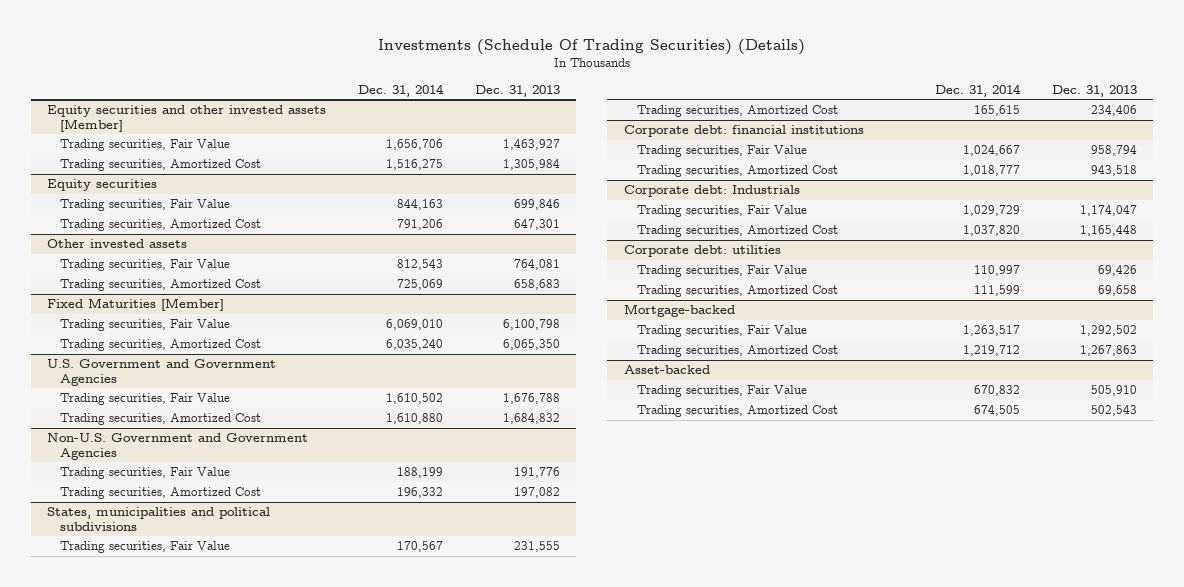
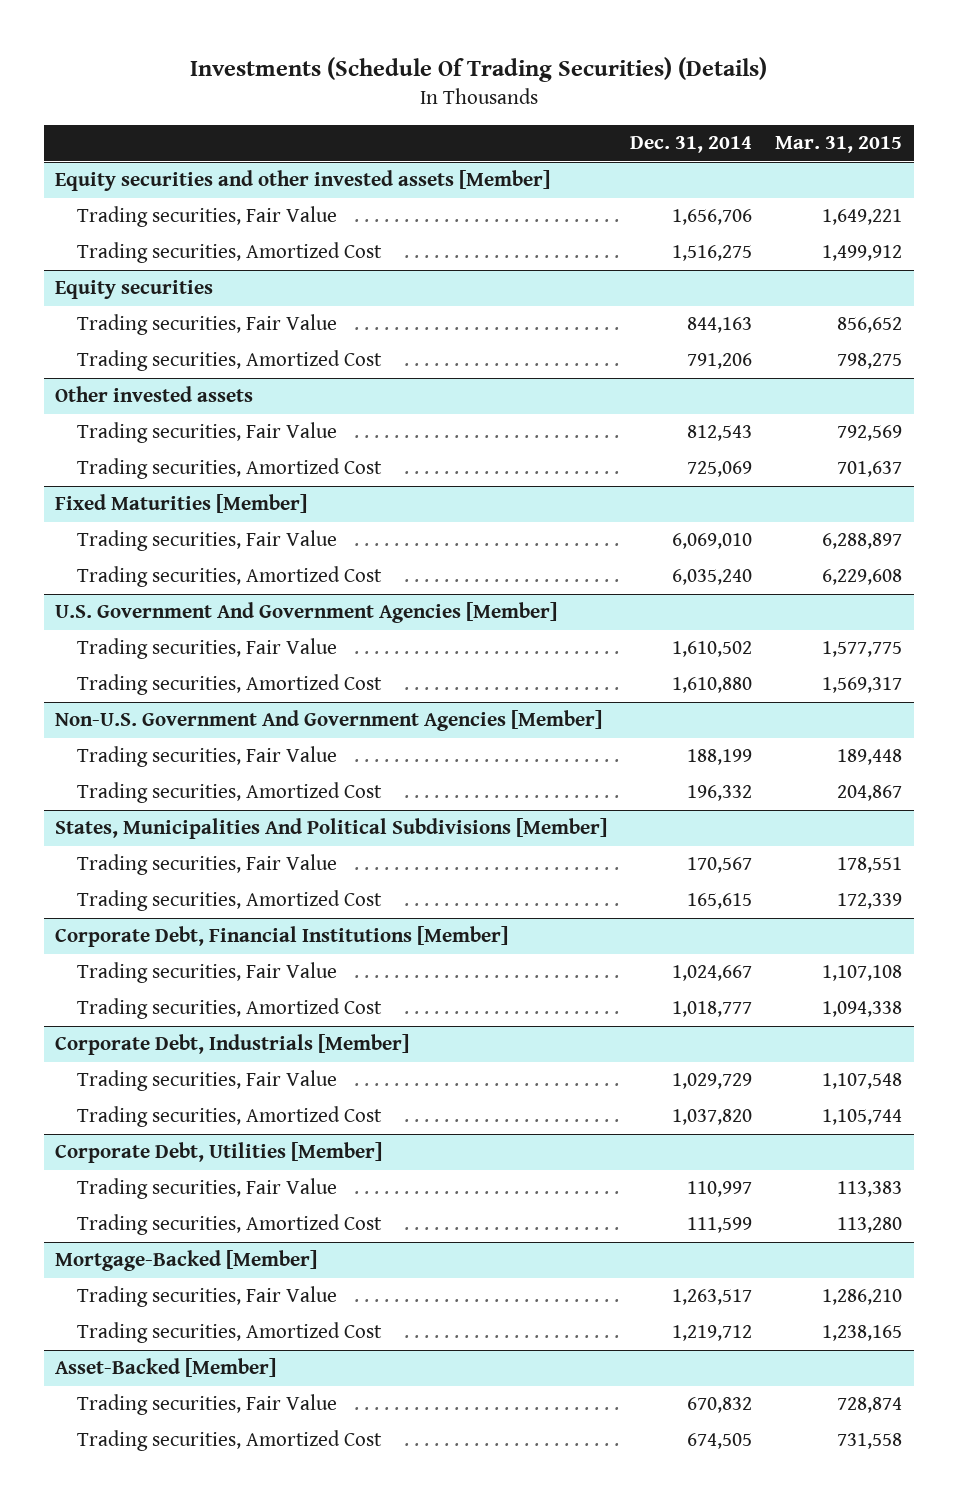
[475,84,561,97] Dec. 31, 2013 -> none
none -> [775,136,903,154] Mar. 31, 2015
[46,359,276,387] U.S. Government and Government Agencies -> [55,602,558,624] U.S. Government And Government Agencies [Member]
[46,433,308,461] Non-U.S. Government and Government Agencies -> [55,710,603,732] Non-U.S. Government And Government Agencies [Member]
[46,507,270,532] States, municipalities and political subdivisions -> [55,818,608,840] States, Municipalities And Political Subdivisions [Member]
[623,125,864,138] Corporate debt: financial institutions -> [55,926,509,948] Corporate Debt, Financial Institutions [Member]
[623,185,800,198] Corporate debt: Industrials -> [55,1034,410,1056] Corporate Debt, Industrials [Member]
[623,245,781,258] Corporate debt: utilities -> [55,1142,383,1164] Corporate Debt, Utilities [Member]
[623,304,735,318] Mortgage-backed -> [55,1250,318,1272] Mortgage-Backed [Member]
[623,365,710,375] Asset-backed -> [55,1358,277,1378] Asset-Backed [Member]

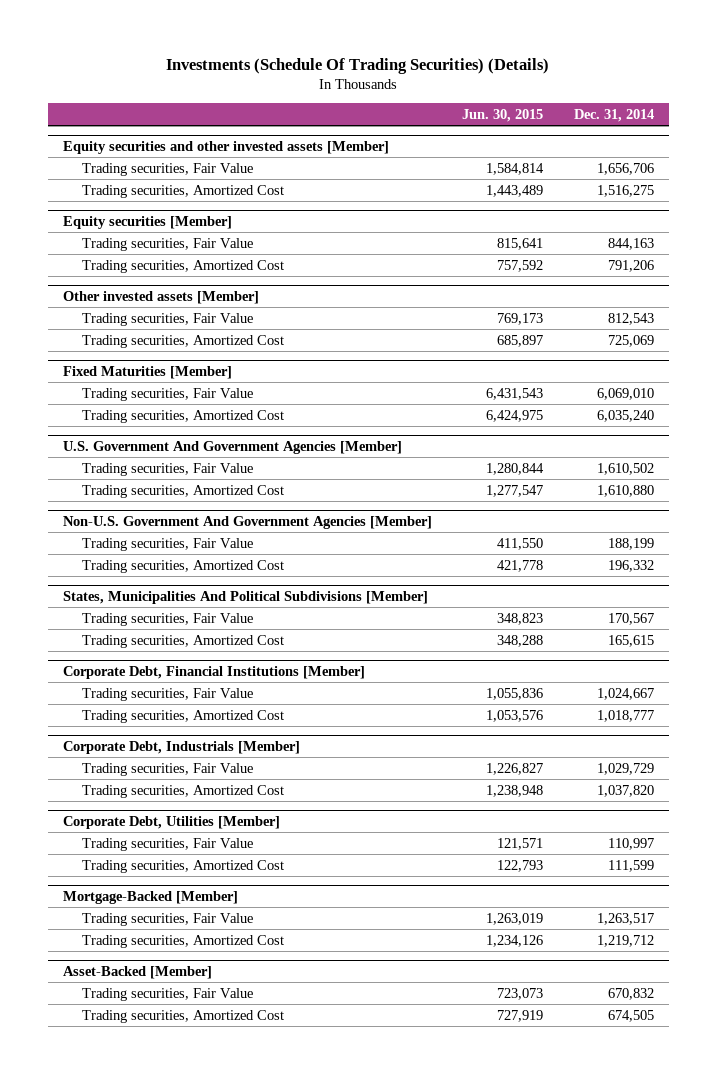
[775,136,903,154] Mar. 31, 2015 -> none
none -> [462,108,544,122] Jun. 30, 2015
[55,280,214,300] Equity securities -> [62,215,232,229] Equity securities [Member]
[55,386,254,403] Other invested assets -> [62,290,259,304] Other invested assets [Member]

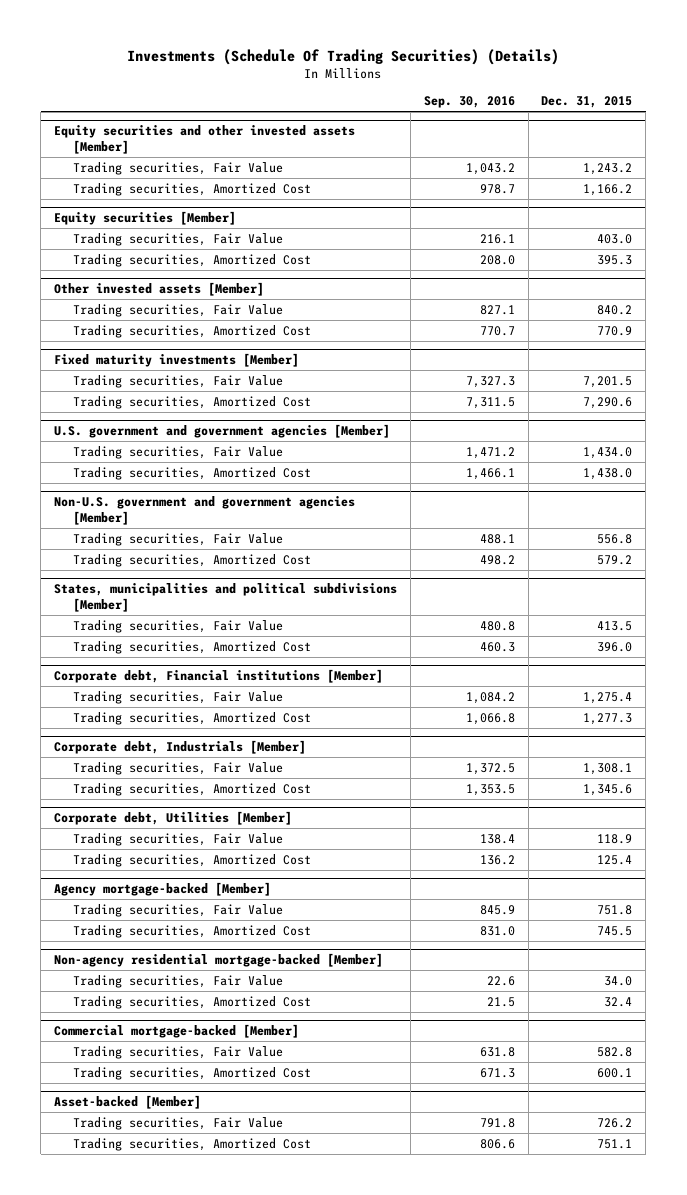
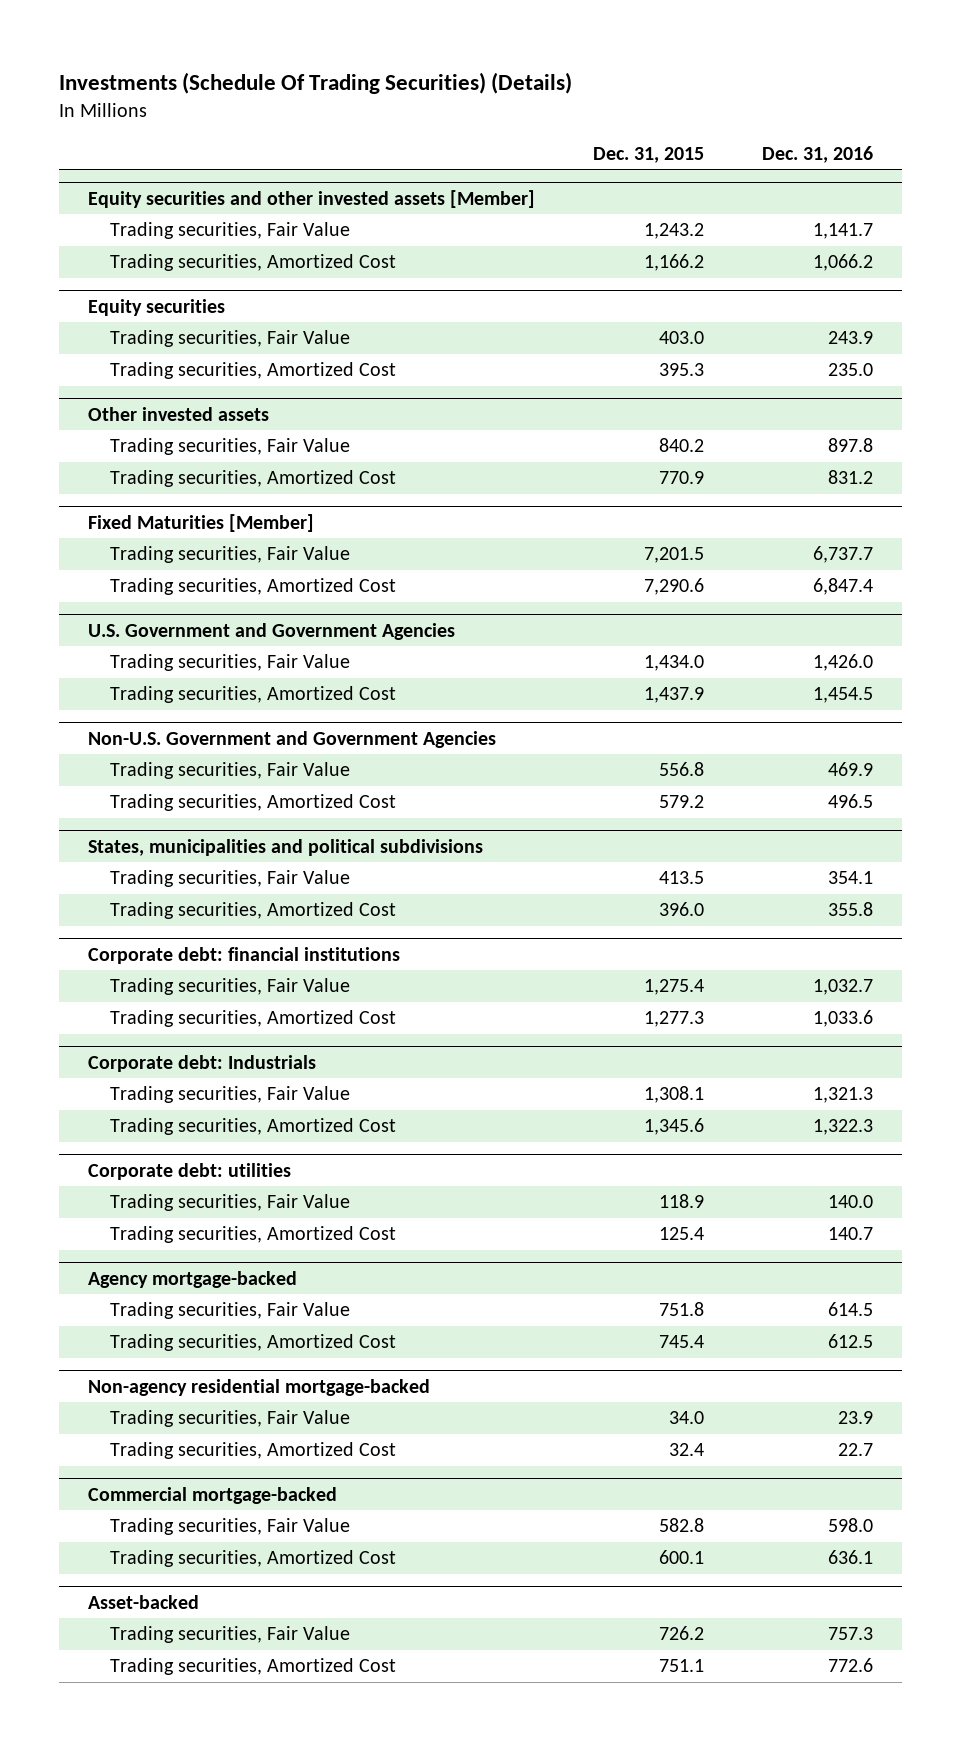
[423,96,515,109] Sep. 30, 2016 -> none
none -> [762,145,874,163] Dec. 31, 2016
[54,210,237,225] Equity securities [Member] -> [87,298,225,316] Equity securities
[54,281,265,296] Other invested assets [Member] -> [87,406,269,421] Other invested assets
[54,352,300,367] Fixed maturity investments [Member] -> [87,513,314,532] Fixed Maturities [Member]
[54,423,391,438] U.S. government and government agencies [Member] -> [87,622,455,640] U.S. Government and Government Agencies
[583,467,633,480] 1,438.0 -> [644,687,705,704] 1,437.9
[54,495,356,526] Non-U.S. government and government agencies [Member] -> [87,730,496,748] Non-U.S. Government and Government Agencies
[54,582,398,613] States, municipalities and political subdivisions [Member] -> [87,838,483,856] States, municipalities and political subdivisions
[54,668,384,683] Corporate debt, Financial institutions [Member] -> [87,946,400,964] Corporate debt: financial institutions
[54,739,307,754] Corporate debt, Industrials [Member] -> [87,1054,316,1072] Corporate debt: Industrials
[54,810,293,825] Corporate debt, Utilities [Member] -> [87,1162,291,1180] Corporate debt: utilities
[54,881,272,896] Agency mortgage-backed [Member] -> [87,1270,297,1288] Agency mortgage-backed
[597,925,633,936] 745.5 -> [659,1335,705,1349] 745.4
[54,952,384,967] Non-agency residential mortgage-backed [Member] -> [87,1378,430,1396] Non-agency residential mortgage-backed
[54,1023,300,1038] Commercial mortgage-backed [Member] -> [87,1486,337,1504] Commercial mortgage-backed
[54,1094,202,1109] Asset-backed [Member] -> [87,1594,199,1609] Asset-backed

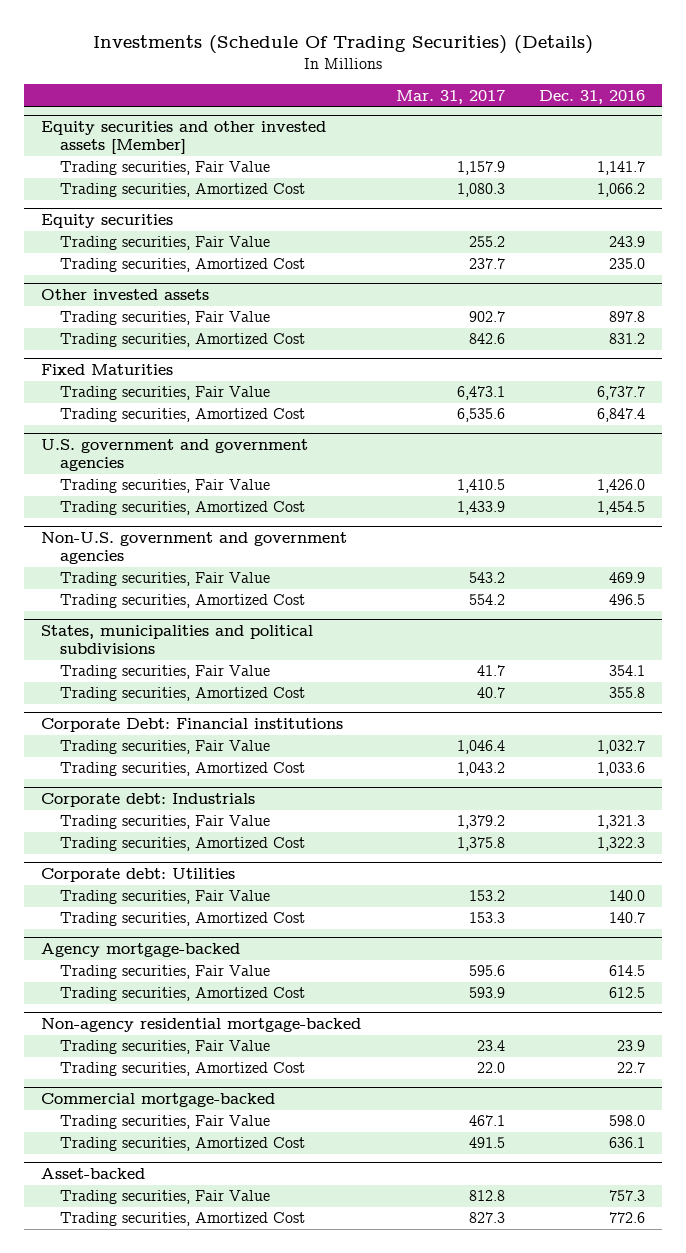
[593,146,705,163] Dec. 31, 2015 -> none
none -> [395,89,505,104] Mar. 31, 2017
[87,513,314,532] Fixed Maturities [Member] -> [41,364,174,376] Fixed Maturities
[87,622,455,640] U.S. Government and Government Agencies -> [41,439,309,472] U.S. government and government agencies
[87,730,496,748] Non-U.S. Government and Government Agencies -> [41,532,348,565] Non-U.S. government and government agencies
[87,946,400,964] Corporate debt: financial institutions -> [41,718,344,733] Corporate Debt: Financial institutions
[87,1162,291,1180] Corporate debt: utilities -> [41,868,236,883] Corporate debt: Utilities

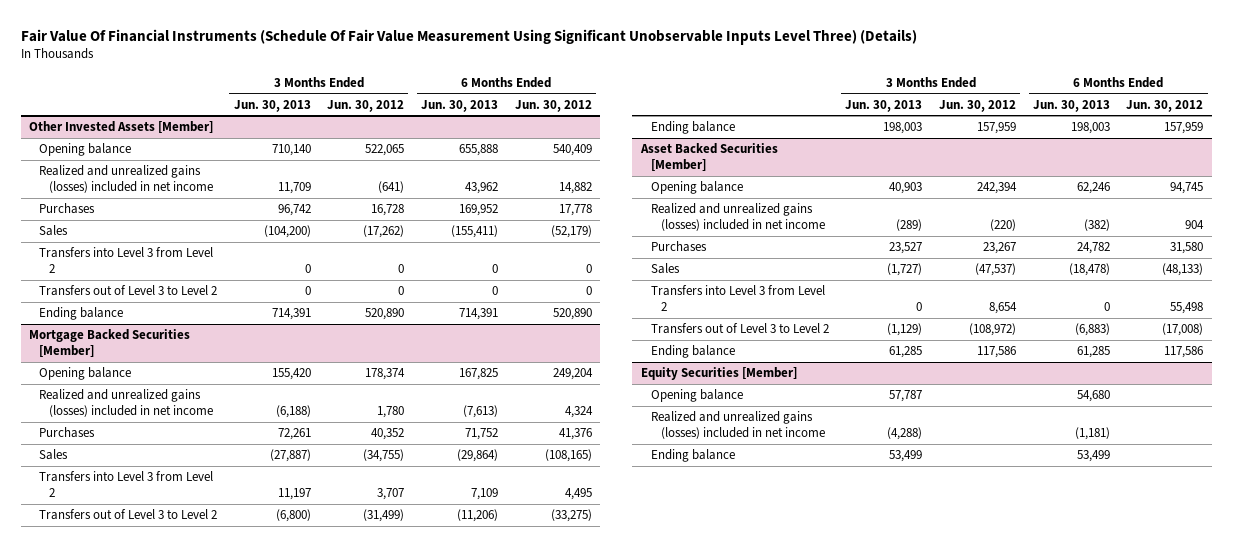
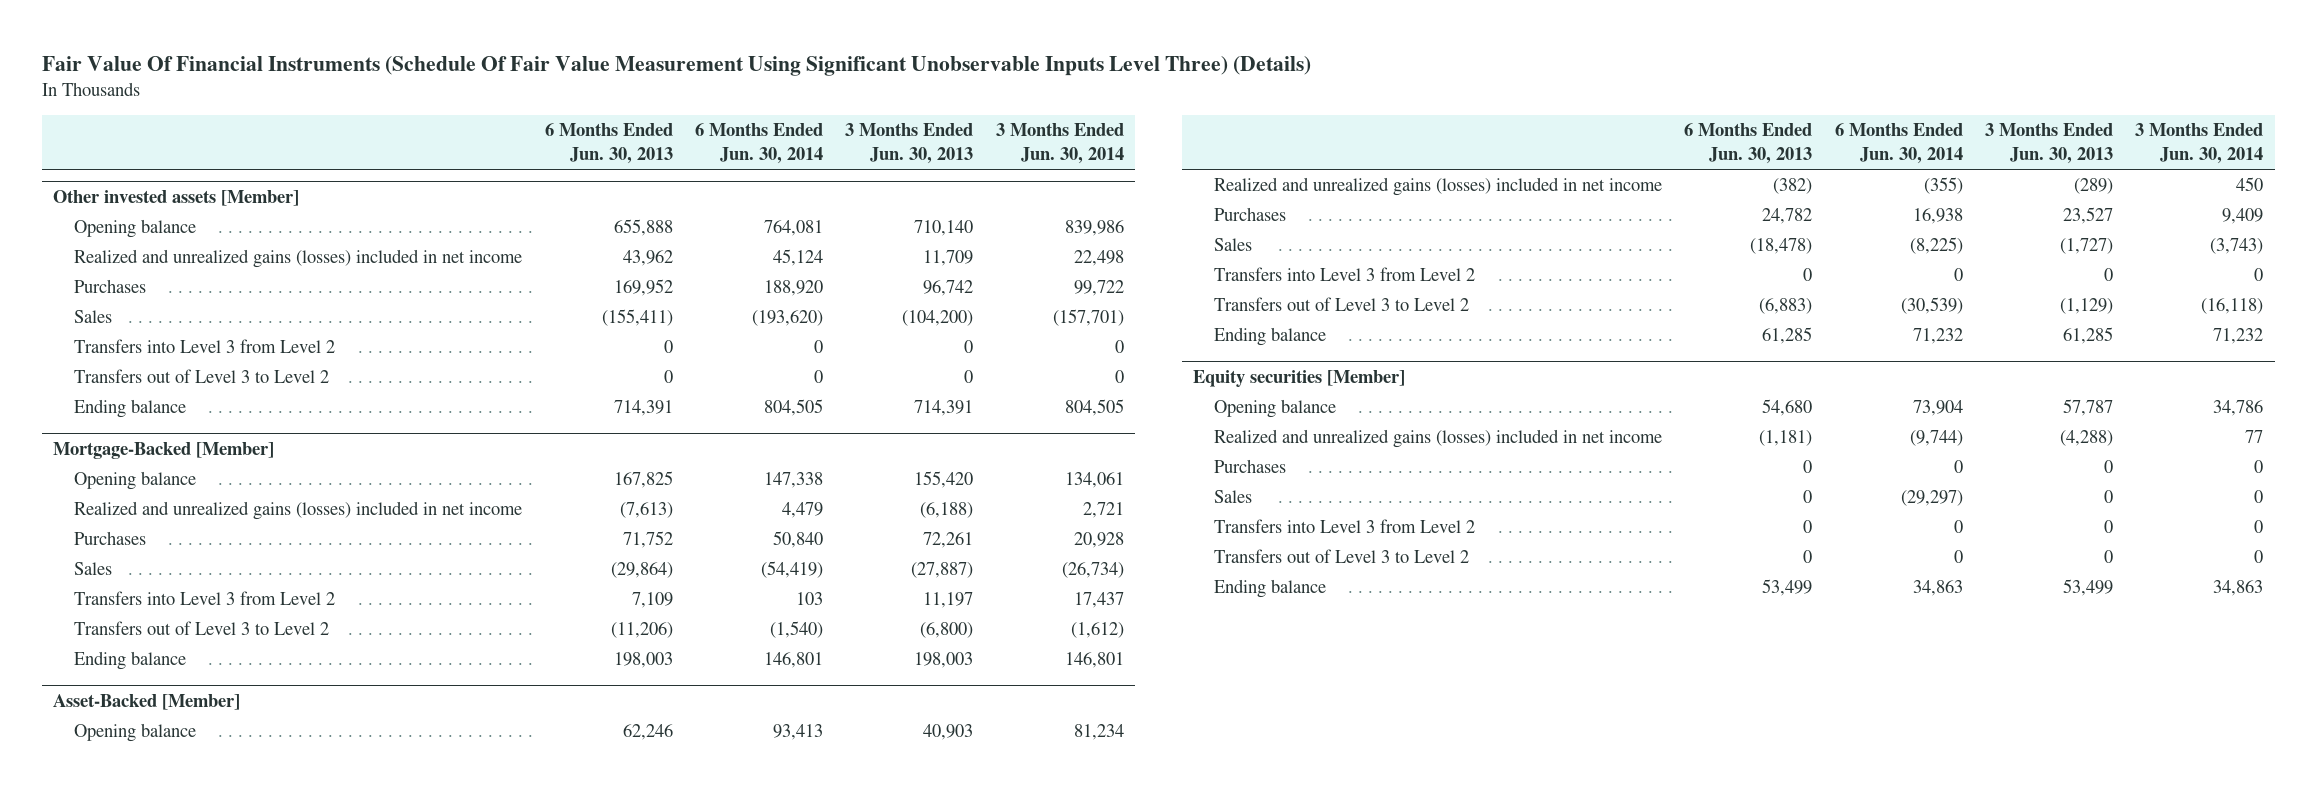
[327,99,405,112] Jun. 30, 2012 -> none
[514,99,592,112] Jun. 30, 2012 -> none
none -> [694,123,823,165] 6 Months Ended Jun. 30, 2014
none -> [995,123,1124,165] 3 Months Ended Jun. 30, 2014
[29,121,214,134] Other Invested Assets [Member] -> [53,190,300,207] Other invested assets [Member]
[29,329,191,358] Mortgage Backed Securities [Member] -> [53,442,275,460] Mortgage-Backed [Member]
[639,143,778,172] Asset Backed Securities [Member] -> [53,694,241,711] Asset-Backed [Member]
[640,367,797,381] Equity Securities [Member] -> [1192,370,1405,388] Equity securities [Member]
none -> [1213,459,1286,474] Purchases
none -> [1213,490,1252,504] Sales
none -> [1213,519,1475,534] Transfers into Level 3 from Level 2
none -> [1213,549,1469,564] Transfers out of Level 3 to Level 2

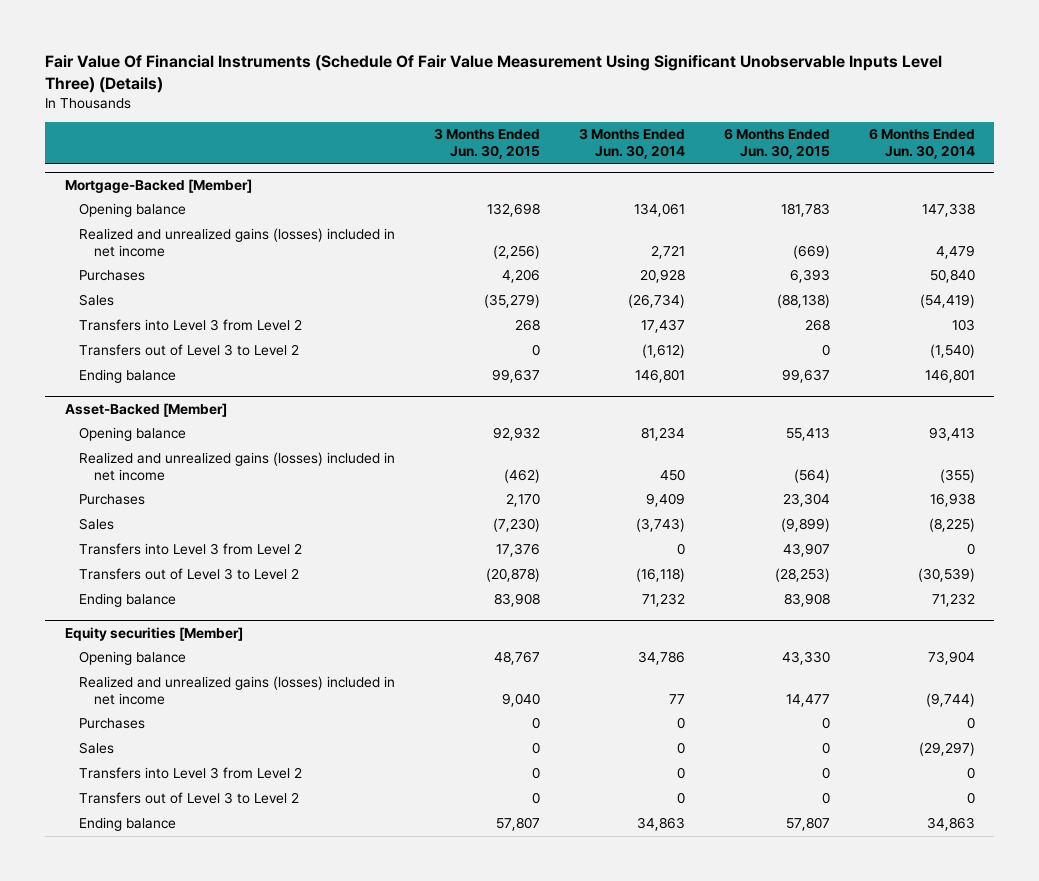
[544,123,673,165] 6 Months Ended Jun. 30, 2013 -> none
[845,123,974,165] 3 Months Ended Jun. 30, 2013 -> none
none -> [434,128,541,160] 3 Months Ended Jun. 30, 2015
none -> [723,128,830,160] 6 Months Ended Jun. 30, 2015
[53,190,300,207] Other invested assets [Member] -> none
[74,219,197,239] Opening balance -> none
[74,249,523,269] Realized and unrealized gains (losses) included in net income -> none
[74,279,147,294] Purchases -> none
[74,310,113,324] Sales -> none
[74,339,336,354] Transfers into Level 3 from Level 2 -> none
[74,369,330,384] Transfers out of Level 3 to Level 2 -> none
[74,399,187,419] Ending balance -> none

